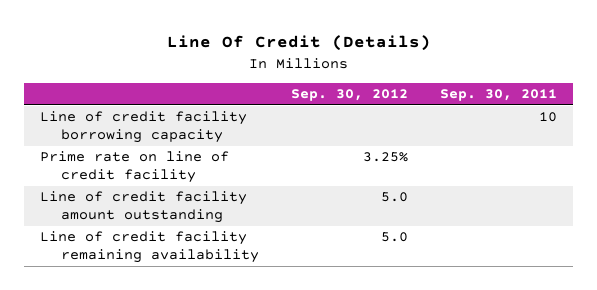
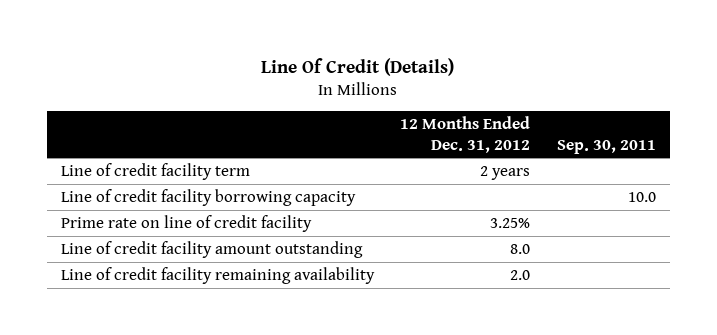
[291,89,409,102] Sep. 30, 2012 -> none
none -> [400,116,531,153] 12 Months Ended Dec. 31, 2012
none -> [60,162,250,180] Line of credit facility term
[539,112,558,123] 10 -> [628,191,657,202] 10.0

